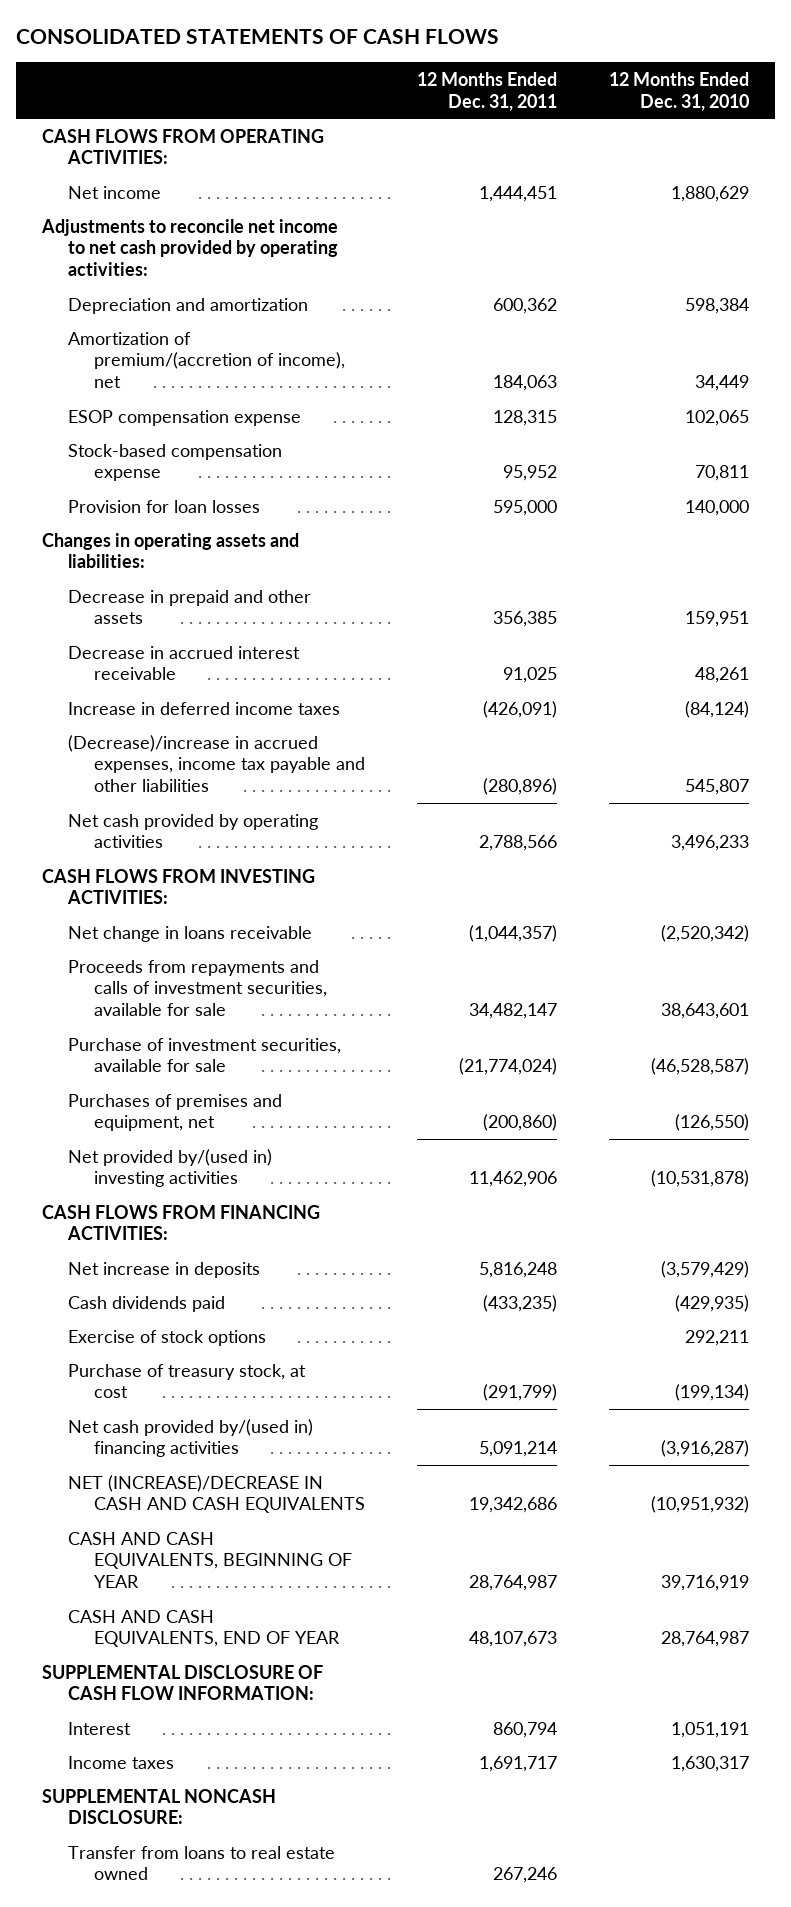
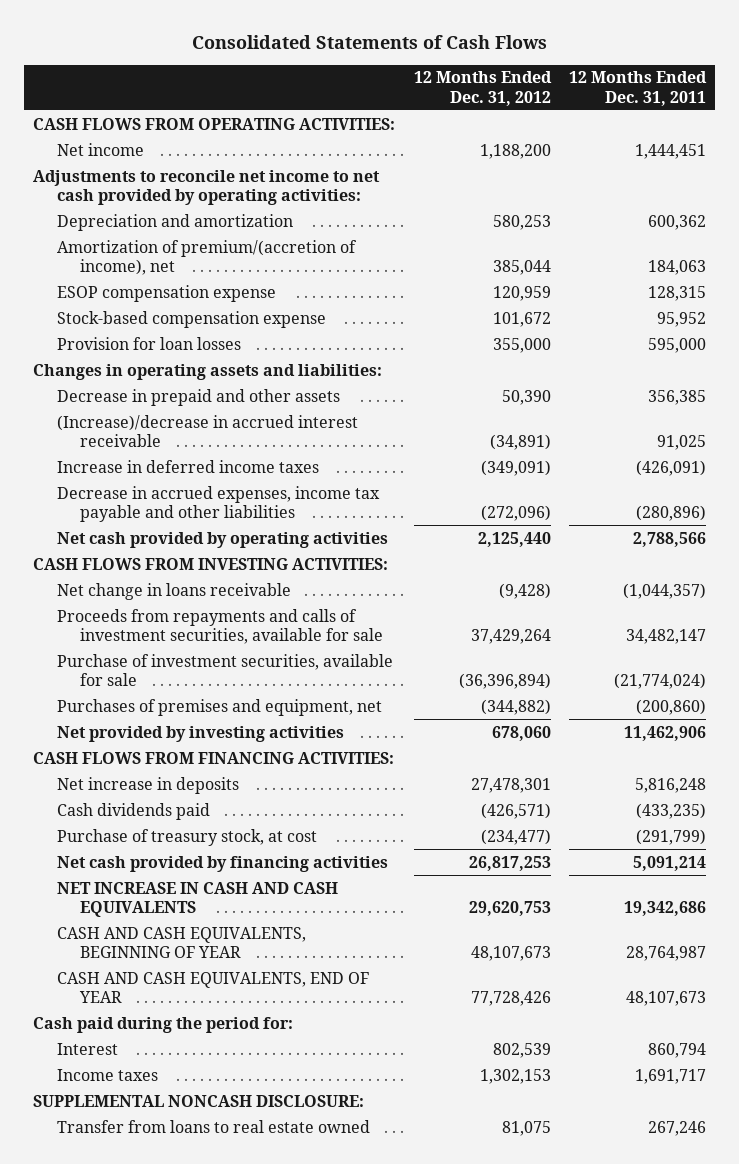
[15,29,499,45] CONSOLIDATED STATEMENTS OF CASH FLOWS -> [191,34,547,49] Consolidated Statements of Cash Flows
[609,71,750,111] 12 Months Ended Dec. 31, 2010 -> none
none -> [413,71,552,106] 12 Months Ended Dec. 31, 2012
[68,645,301,681] Decrease in accrued interest receivable -> [56,414,358,448] (Increase)/decrease in accrued interest receivable
[68,734,366,793] (Decrease)/increase in accrued expenses, income tax payable and other liabilities -> [56,485,380,523] Decrease in accrued expenses, income tax payable and other liabilities
[68,1148,273,1188] Net provided by/(used in) investing activities -> [56,725,344,742] Net provided by investing activities
[68,1329,267,1346] Exercise of stock options -> none
[68,1418,314,1458] Net cash provided by/(used in) financing activities -> [56,855,388,872] Net cash provided by financing activities
[68,1474,366,1514] NET (INCREASE)/DECREASE IN CASH AND CASH EQUIVALENTS -> [56,881,338,918] NET INCREASE IN CASH AND CASH EQUIVALENTS
[41,1664,323,1701] SUPPLEMENTAL DISCLOSURE OF CASH FLOW INFORMATION: -> none
none -> [33,1016,294,1033] Cash paid during the period for:

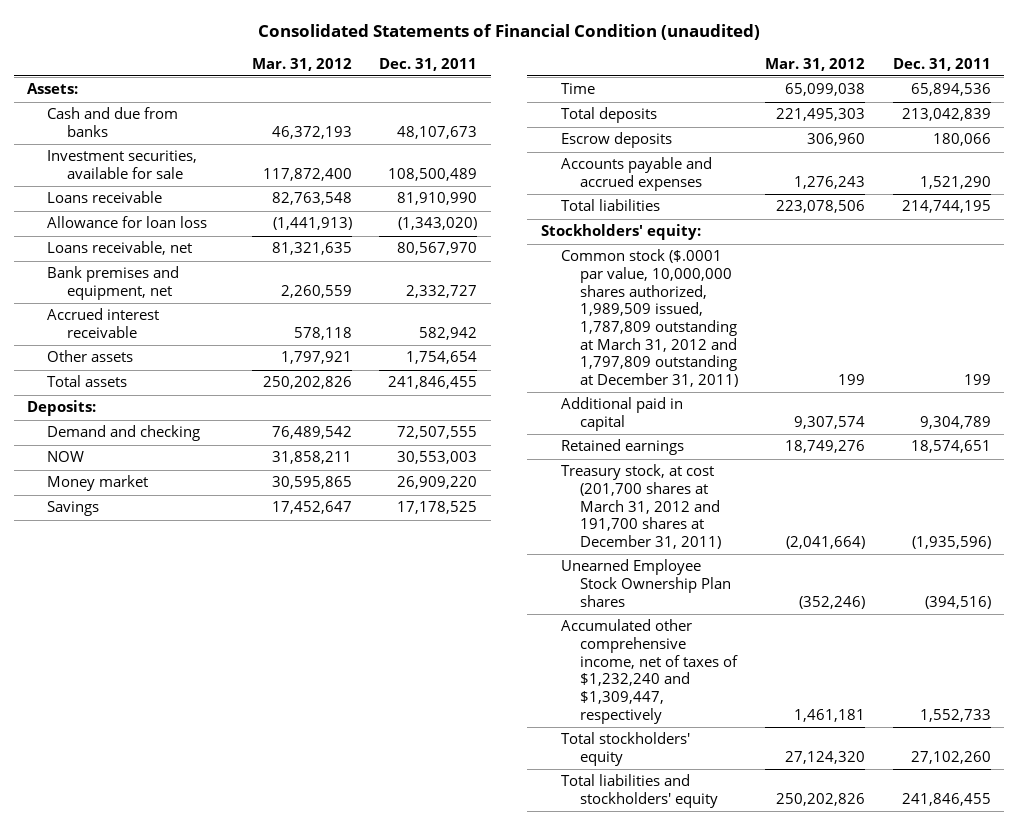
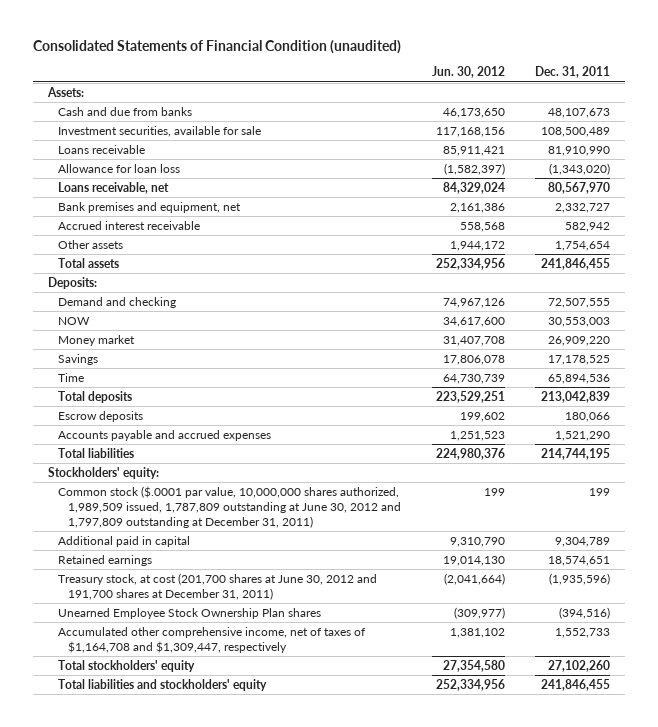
[251,57,352,71] Mar. 31, 2012 -> none
none -> [431,66,505,79] Jun. 30, 2012
[560,249,739,387] Common stock ($.0001 par value, 10,000,000 shares authorized, 1,989,509 issued, 1,787,809 outstanding at March 31, 2012 and 1,797,809 outstanding at December 31, 2011) -> [58,485,402,528] Common stock ($.0001 par value, 10,000,000 shares authorized, 1,989,509 issued, 1,787,809 outstanding at June 30, 2012 and 1,797,809 outstanding at December 31, 2011)
[560,464,722,550] Treasury stock, at cost (201,700 shares at March 31, 2012 and 191,700 shares at December 31, 2011) -> [58,572,378,600] Treasury stock, at cost (201,700 shares at June 30, 2012 and 191,700 shares at December 31, 2011)
[560,619,739,724] Accumulated other comprehensive income, net of taxes of $1,232,240 and $1,309,447, respectively -> [58,626,367,653] Accumulated other comprehensive income, net of taxes of $1,164,708 and $1,309,447, respectively

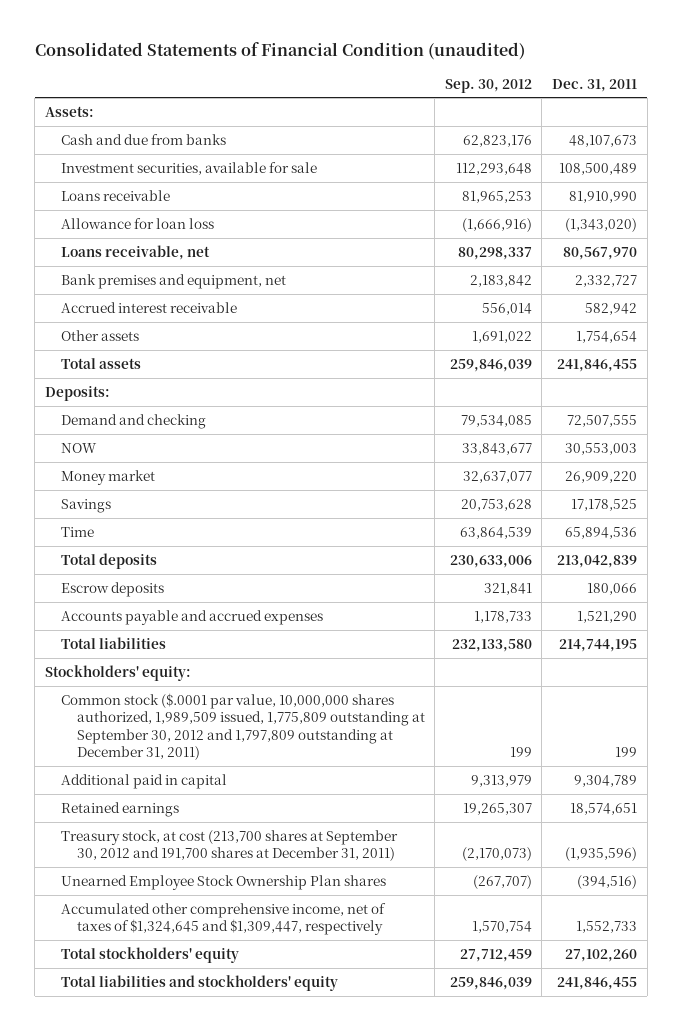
[431,66,505,79] Jun. 30, 2012 -> none
none -> [444,78,532,93] Sep. 30, 2012
[58,485,402,528] Common stock ($.0001 par value, 10,000,000 shares authorized, 1,989,509 issued, 1,787,809 outstanding at June 30, 2012 and 1,797,809 outstanding at December 31, 2011) -> [60,692,425,761] Common stock ($.0001 par value, 10,000,000 shares authorized, 1,989,509 issued, 1,775,809 outstanding at September 30, 2012 and 1,797,809 outstanding at December 31, 2011)
[58,572,378,600] Treasury stock, at cost (201,700 shares at June 30, 2012 and 191,700 shares at December 31, 2011) -> [60,829,398,862] Treasury stock, at cost (213,700 shares at September 30, 2012 and 191,700 shares at December 31, 2011)
[58,626,367,653] Accumulated other comprehensive income, net of taxes of $1,164,708 and $1,309,447, respectively -> [60,902,386,936] Accumulated other comprehensive income, net of taxes of $1,324,645 and $1,309,447, respectively

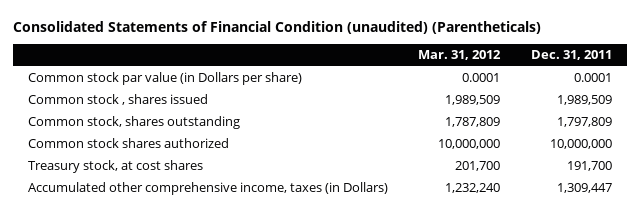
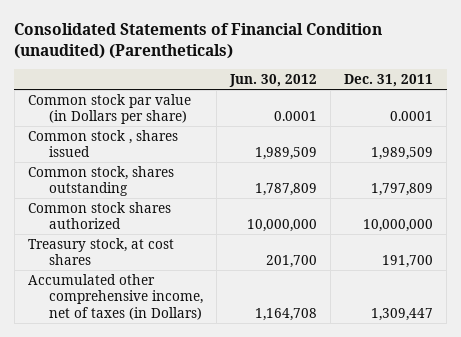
[418,50,502,61] Mar. 31, 2012 -> none
none -> [229,74,318,88] Jun. 30, 2012
[27,182,388,196] Accumulated other comprehensive income, taxes (in Dollars) -> [27,273,204,320] Accumulated other comprehensive income, net of taxes (in Dollars)

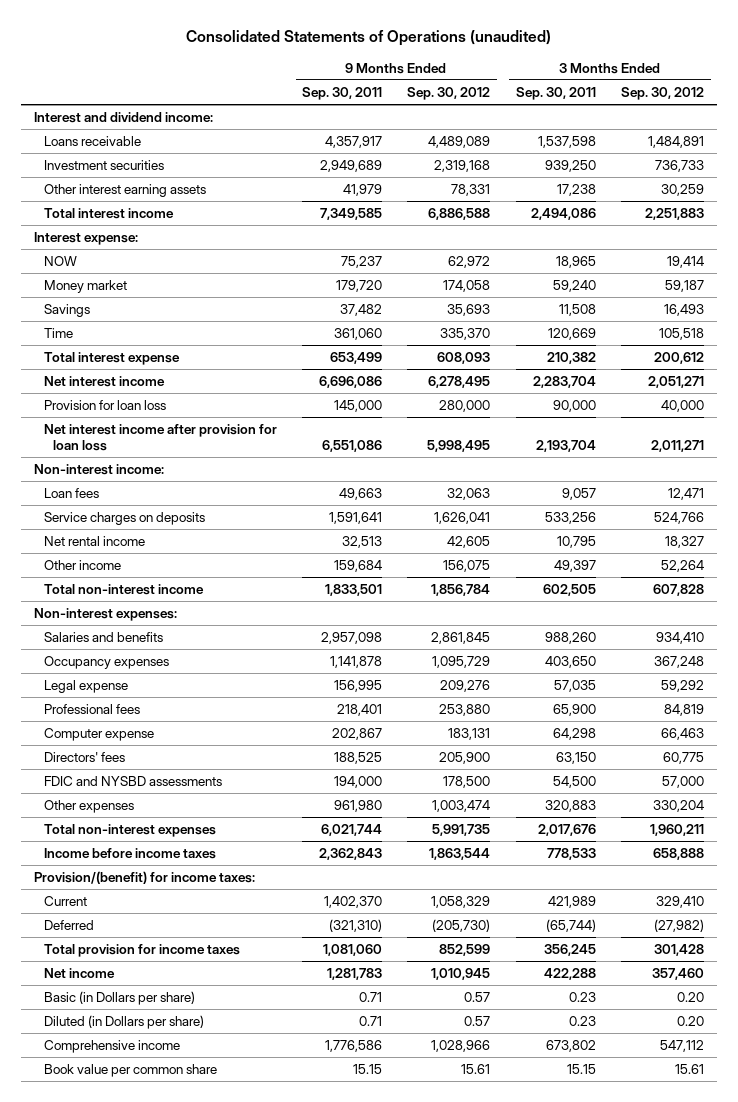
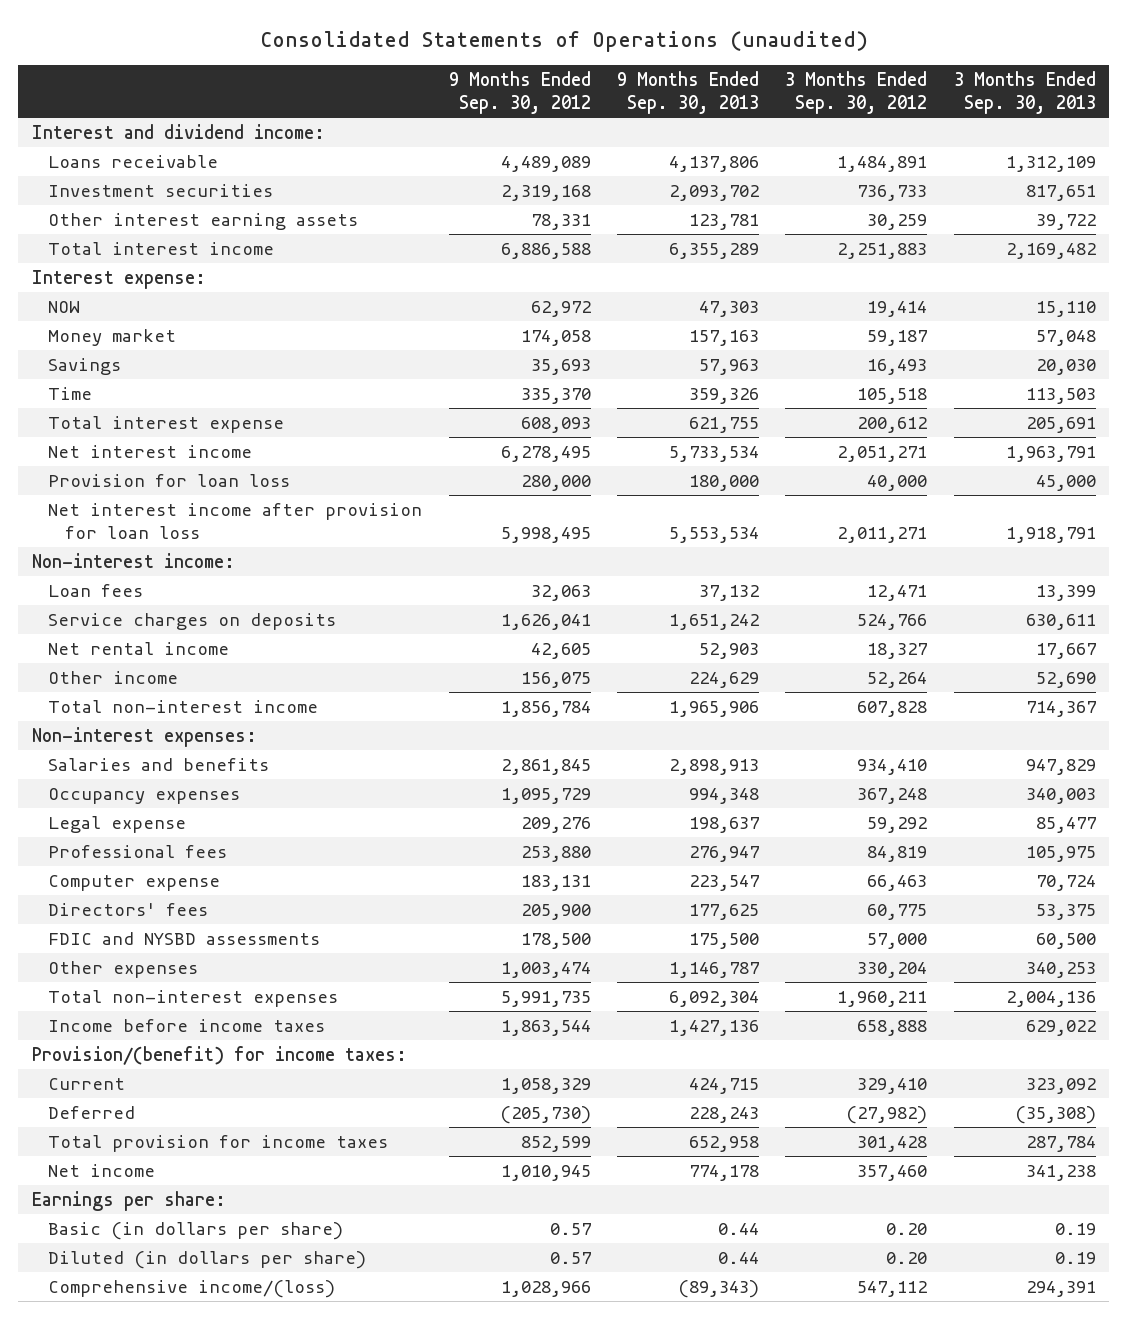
[301,87,382,101] Sep. 30, 2011 -> none
[515,87,596,101] Sep. 30, 2011 -> none
none -> [616,70,759,115] 9 Months Ended Sep. 30, 2013
none -> [953,70,1096,115] 3 Months Ended Sep. 30, 2013
[43,1064,217,1078] Book value per common share -> none
none -> [31,1190,226,1211] Earnings per share:
[43,991,195,1006] Basic (in Dollars per share) -> [48,1221,344,1240] Basic (in dollars per share)
[43,1015,204,1030] Diluted (in Dollars per share) -> [48,1250,367,1269] Diluted (in dollars per share)
[43,1040,180,1054] Comprehensive income -> [48,1279,336,1298] Comprehensive income/(loss)

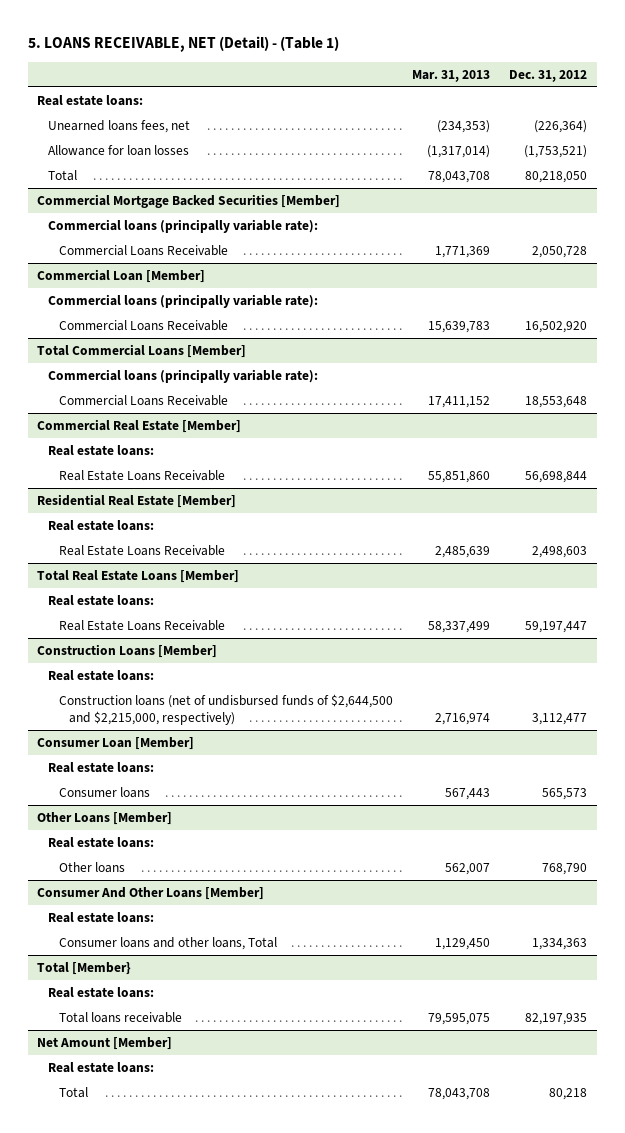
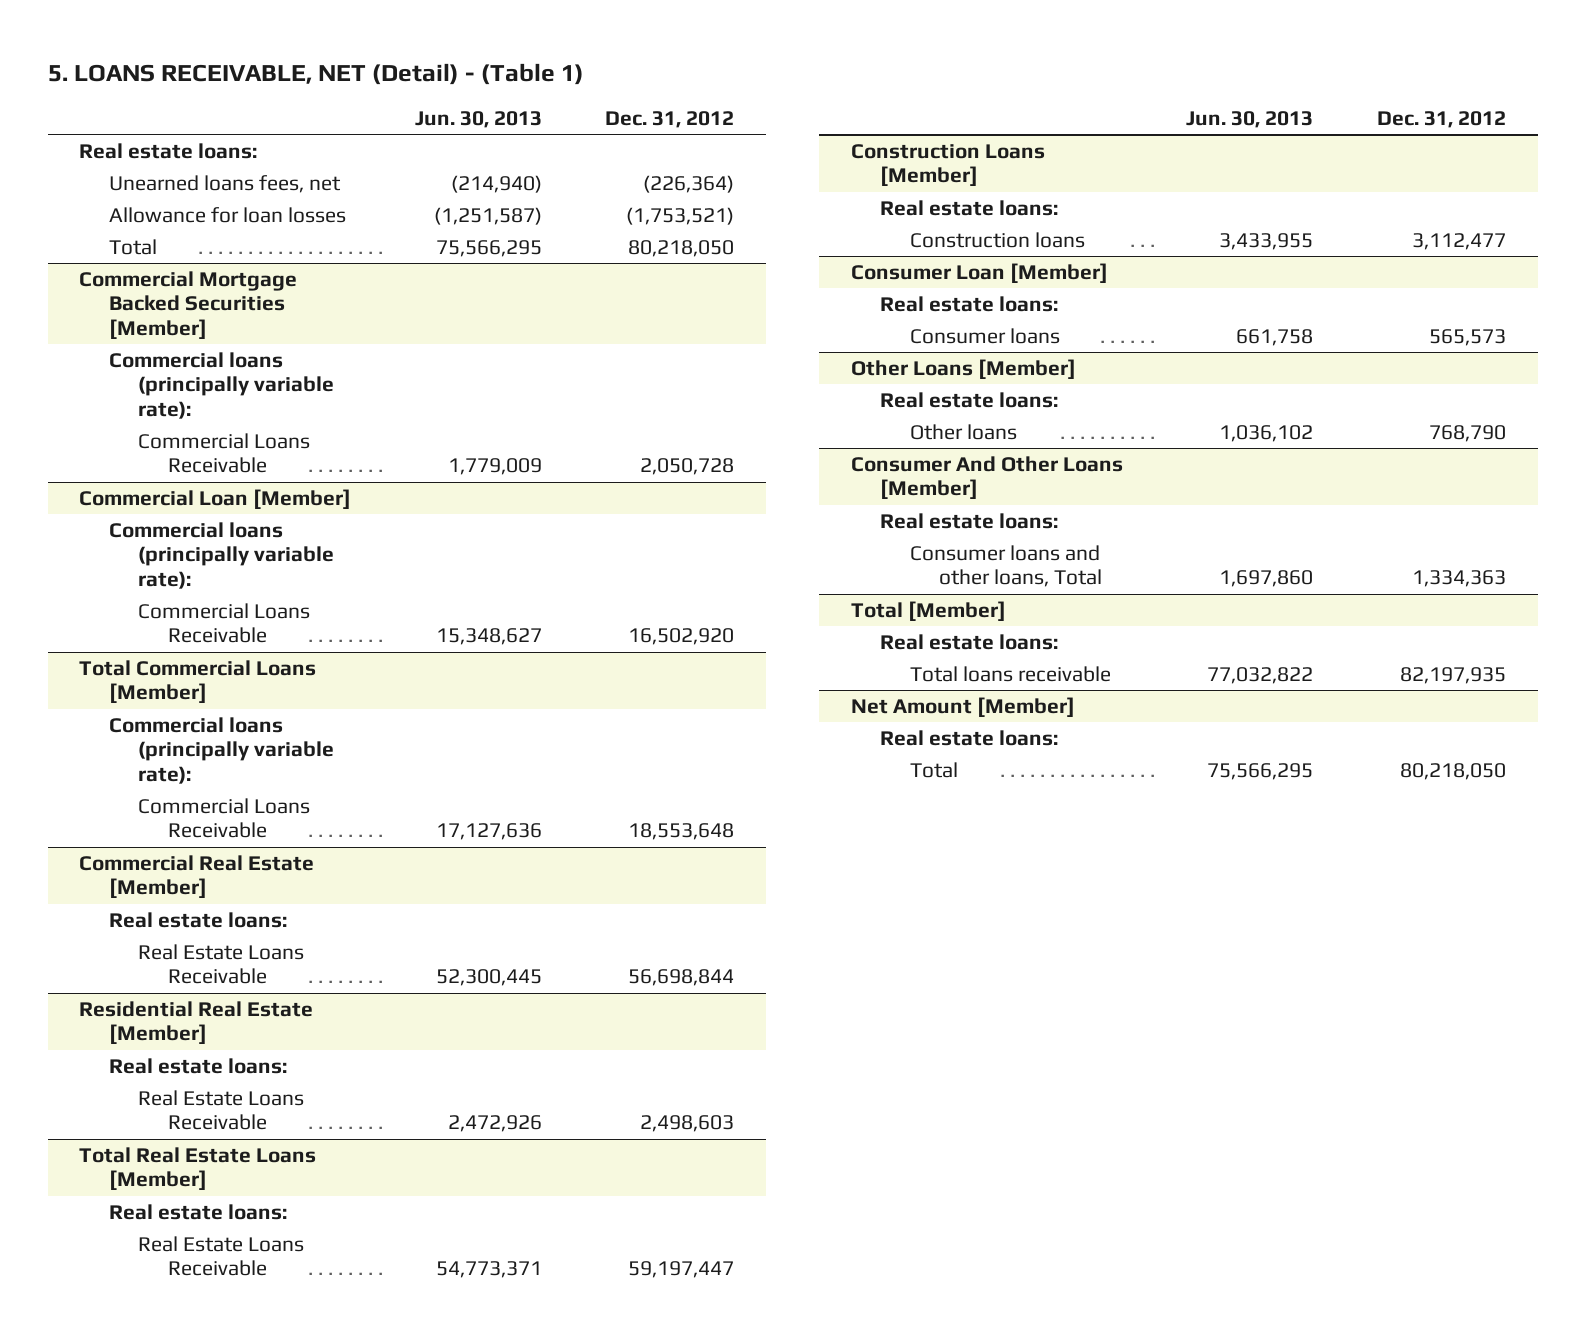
[411,69,490,82] Mar. 31, 2013 -> none
none -> [414,110,542,128] Jun. 30, 2013
[58,693,393,726] Construction loans (net of undisbursed funds of $2,644,500 and $2,215,000, respectively) -> [909,232,1085,249] Construction loans
[37,961,132,975] Total [Member} -> [850,601,1006,622] Total [Member]
[549,1087,588,1100] 80,218 -> [1399,763,1506,781] 80,218,050

